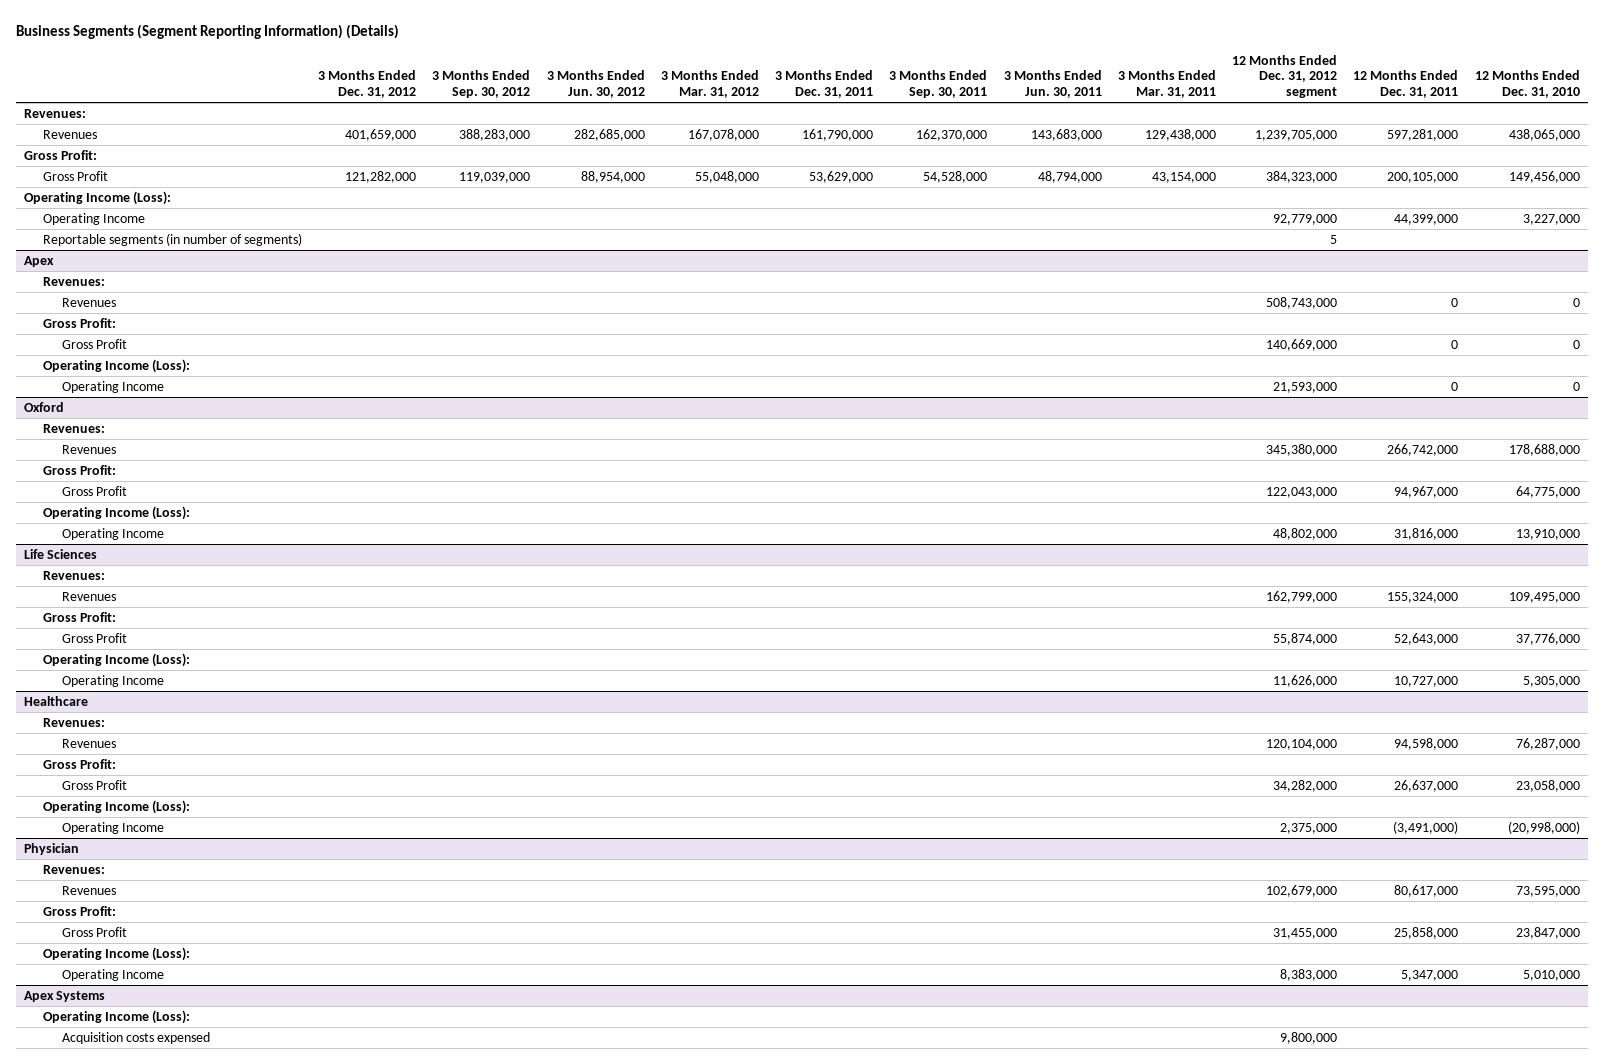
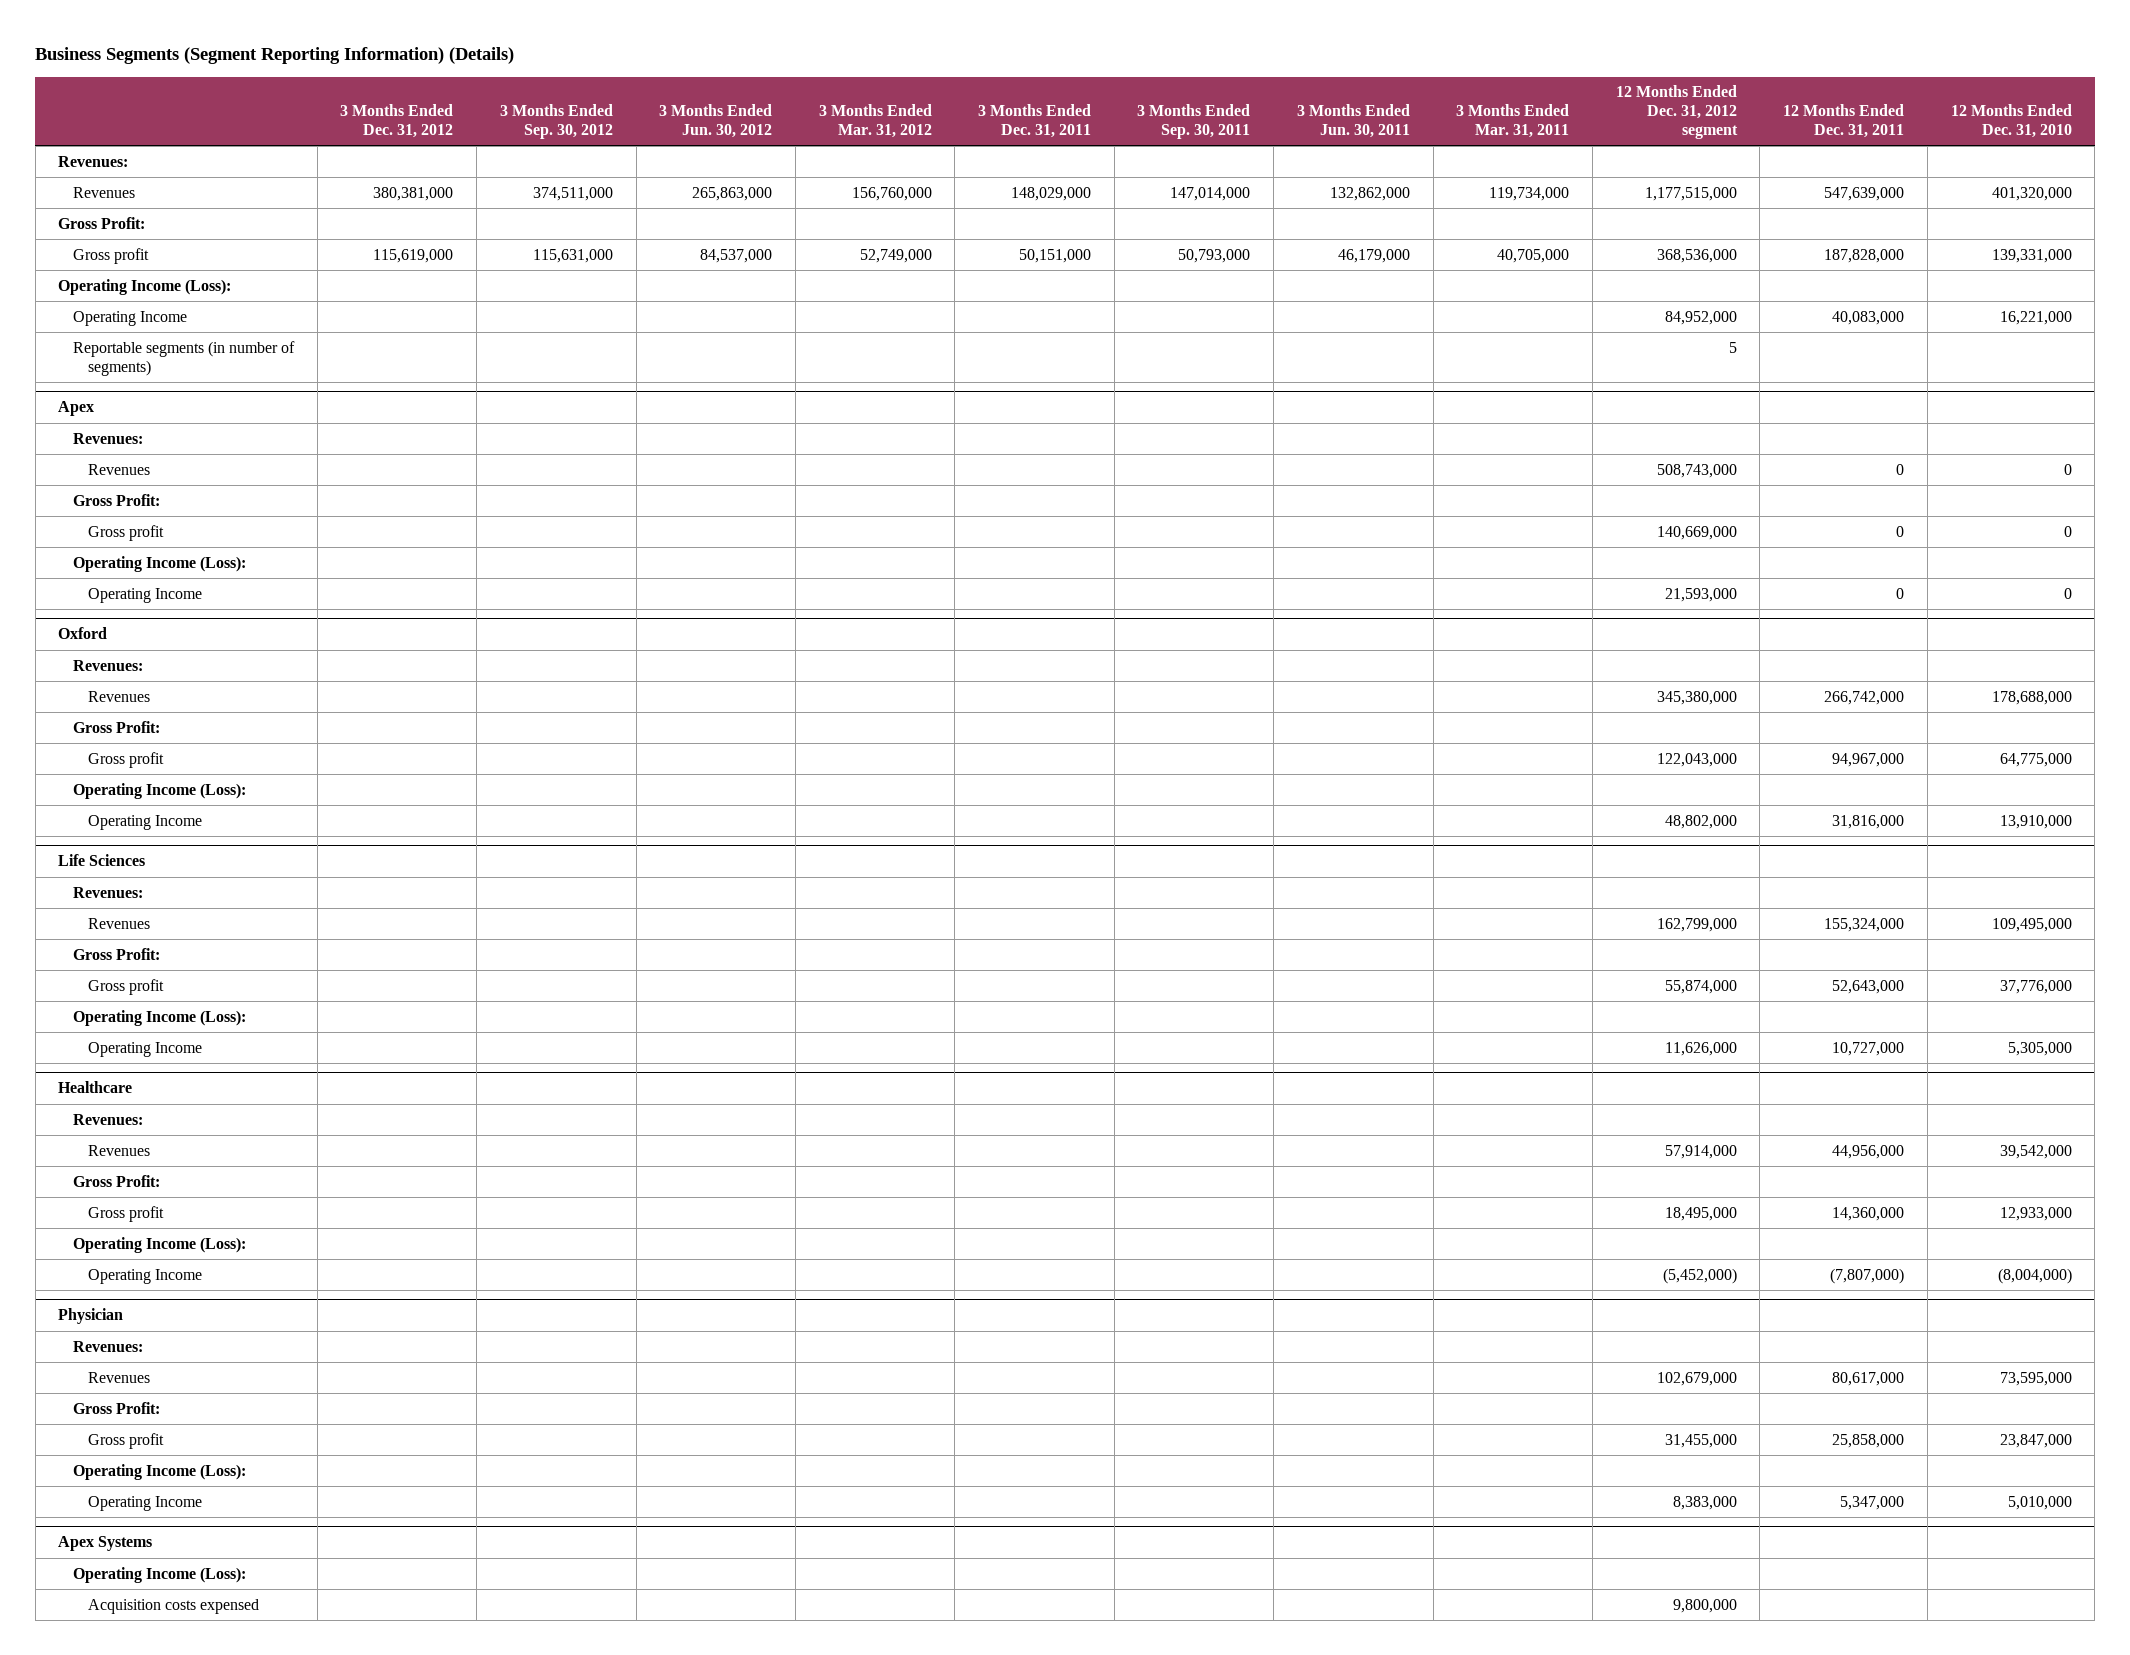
[345,129,417,142] 401,659,000 -> [373,186,454,201] 380,381,000
[459,129,531,142] 388,283,000 -> [532,186,613,201] 374,511,000
[573,129,645,142] 282,685,000 -> [692,186,773,201] 265,863,000
[687,129,759,142] 167,078,000 -> [851,186,932,201] 156,760,000
[802,129,874,142] 161,790,000 -> [1011,186,1092,201] 148,029,000
[916,129,988,142] 162,370,000 -> [1170,186,1251,201] 147,014,000
[1030,129,1102,142] 143,683,000 -> [1329,186,1410,201] 132,862,000
[1144,129,1216,142] 129,438,000 -> [1489,186,1570,201] 119,734,000
[1255,130,1338,142] 1,239,705,000 -> [1644,186,1737,201] 1,177,515,000
[1387,129,1459,142] 597,281,000 -> [1824,186,1905,201] 547,639,000
[1508,129,1580,142] 438,065,000 -> [1991,186,2072,201] 401,320,000
[42,171,108,182] Gross Profit -> [73,247,150,264] Gross profit
[345,171,417,184] 121,282,000 -> [373,248,454,263] 115,619,000
[459,172,531,184] 119,039,000 -> [532,248,613,263] 115,631,000
[580,171,645,184] 88,954,000 -> [700,248,773,263] 84,537,000
[694,171,759,184] 55,048,000 -> [859,248,932,263] 52,749,000
[809,171,874,184] 53,629,000 -> [1019,248,1092,263] 50,151,000
[923,171,988,184] 54,528,000 -> [1178,248,1251,263] 50,793,000
[1037,171,1102,184] 48,794,000 -> [1337,248,1410,263] 46,179,000
[1151,172,1216,184] 43,154,000 -> [1497,248,1570,263] 40,705,000
[1266,171,1338,184] 384,323,000 -> [1656,248,1737,263] 368,536,000
[1387,172,1459,184] 200,105,000 -> [1824,248,1905,263] 187,828,000
[1508,171,1580,184] 149,456,000 -> [1991,248,2072,263] 139,331,000
[1273,214,1338,226] 92,779,000 -> [1664,310,1737,325] 84,952,000
[1394,214,1459,226] 44,399,000 -> [1832,310,1905,325] 40,083,000
[1522,214,1580,226] 3,227,000 -> [1999,310,2072,325] 16,221,000
[61,339,127,350] Gross Profit -> [87,524,164,541] Gross profit
[61,486,127,497] Gross Profit -> [87,751,164,768] Gross profit
[61,633,127,644] Gross Profit -> [87,978,164,995] Gross profit
[1266,739,1338,751] 120,104,000 -> [1664,1144,1737,1159] 57,914,000
[1394,738,1459,751] 94,598,000 -> [1832,1144,1905,1159] 44,956,000
[1515,738,1580,751] 76,287,000 -> [1999,1144,2072,1159] 39,542,000
[61,780,127,791] Gross Profit -> [87,1205,164,1222] Gross profit
[1273,780,1338,793] 34,282,000 -> [1664,1206,1737,1221] 18,495,000
[1394,780,1459,793] 26,637,000 -> [1832,1206,1905,1221] 14,360,000
[1515,780,1580,793] 23,058,000 -> [1999,1206,2072,1221] 12,933,000
[1280,823,1338,835] 2,375,000 -> [1662,1267,1737,1284] (5,452,000)
[1393,821,1459,835] (3,491,000) -> [1830,1267,1905,1284] (7,807,000)
[1507,821,1580,835] (20,998,000) -> [1997,1267,2072,1284] (8,004,000)
[61,927,127,938] Gross Profit -> [87,1432,164,1449] Gross profit

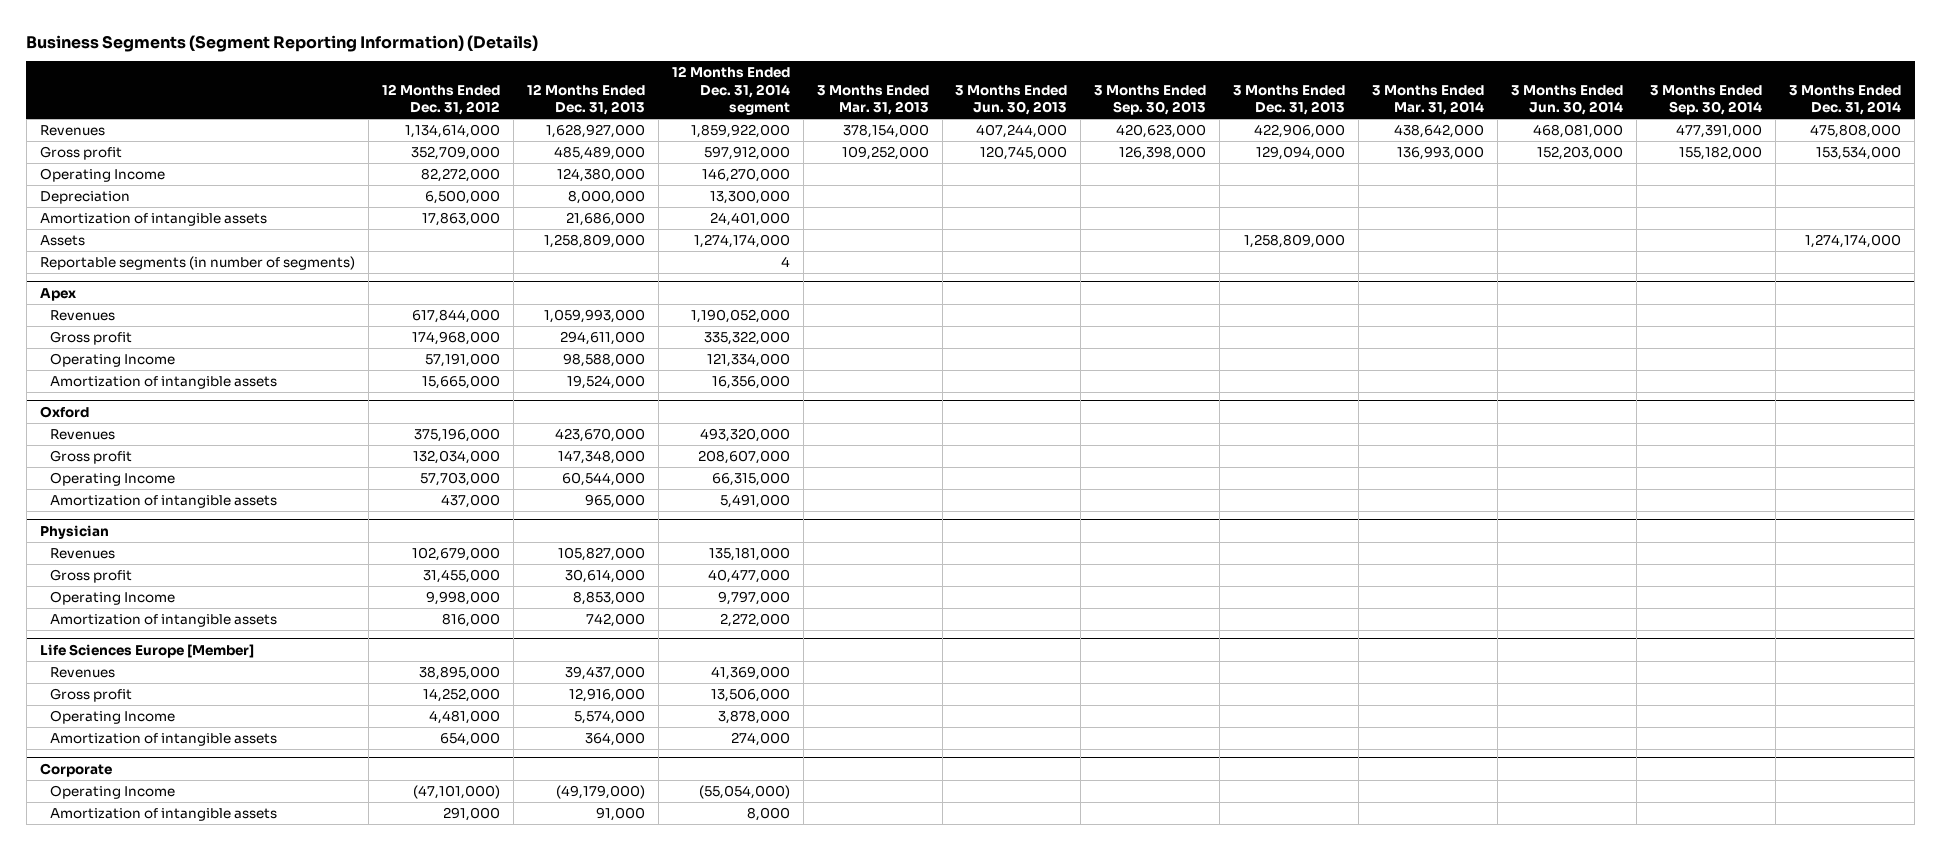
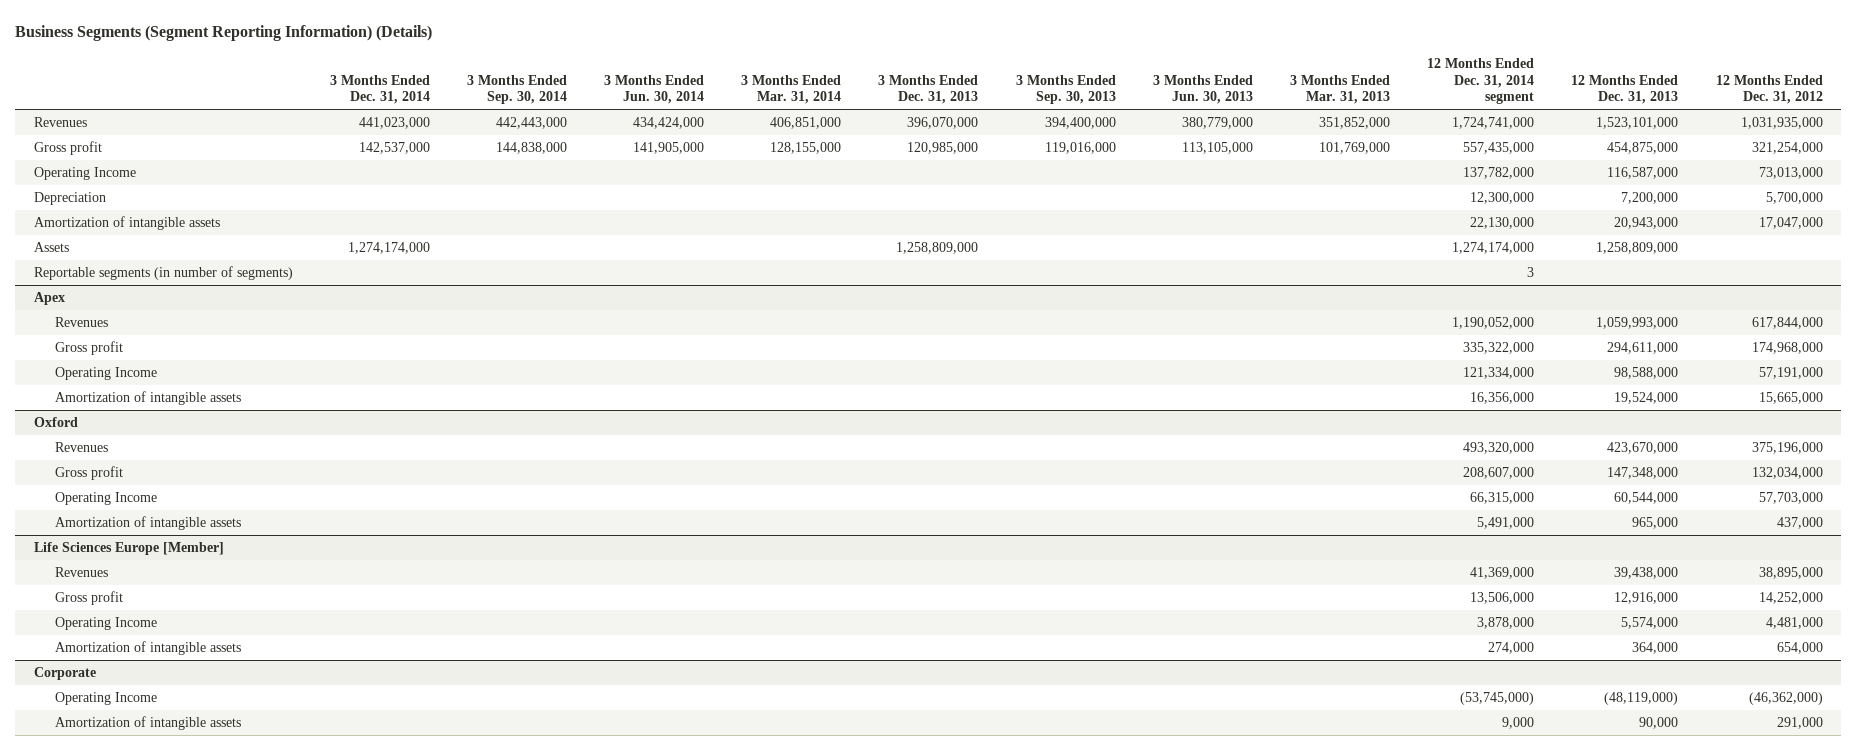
[404,124,500,139] 1,134,614,000 -> [1740,117,1823,130] 1,031,935,000
[545,124,645,139] 1,628,927,000 -> [1596,117,1679,130] 1,523,101,000
[690,124,790,139] 1,859,922,000 -> [1452,117,1535,130] 1,724,741,000
[842,124,929,139] 378,154,000 -> [1319,117,1391,130] 351,852,000
[976,124,1068,139] 407,244,000 -> [1181,117,1253,130] 380,779,000
[1116,124,1207,139] 420,623,000 -> [1044,117,1116,130] 394,400,000
[1254,124,1346,139] 422,906,000 -> [907,117,979,130] 396,070,000
[1394,124,1485,139] 438,642,000 -> [770,117,842,130] 406,851,000
[1533,124,1624,139] 468,081,000 -> [633,117,705,130] 434,424,000
[1676,124,1763,139] 477,391,000 -> [495,117,567,130] 442,443,000
[1810,124,1902,139] 475,808,000 -> [358,117,430,130] 441,023,000
[410,146,500,161] 352,709,000 -> [1751,142,1823,155] 321,254,000
[553,146,645,161] 485,489,000 -> [1607,142,1679,155] 454,875,000
[703,146,790,161] 597,912,000 -> [1463,142,1535,155] 557,435,000
[841,146,929,161] 109,252,000 -> [1319,142,1391,155] 101,769,000
[980,146,1068,161] 120,745,000 -> [1181,142,1253,155] 113,105,000
[1119,146,1207,161] 126,398,000 -> [1044,142,1116,155] 119,016,000
[1256,146,1346,161] 129,094,000 -> [907,142,979,155] 120,985,000
[1397,146,1485,161] 136,993,000 -> [770,142,842,155] 128,155,000
[1537,146,1624,161] 152,203,000 -> [633,142,705,155] 141,905,000
[1679,146,1763,161] 155,182,000 -> [495,142,567,155] 144,838,000
[1816,146,1902,161] 153,534,000 -> [358,142,430,155] 142,537,000
[420,168,500,183] 82,272,000 -> [1758,167,1823,180] 73,013,000
[556,168,645,183] 124,380,000 -> [1607,167,1679,180] 116,587,000
[701,168,790,183] 146,270,000 -> [1463,167,1535,180] 137,782,000
[424,190,500,205] 6,500,000 -> [1765,192,1823,205] 5,700,000
[567,190,645,205] 8,000,000 -> [1621,192,1679,205] 7,200,000
[709,190,790,205] 13,300,000 -> [1470,192,1535,205] 12,300,000
[421,212,500,227] 17,863,000 -> [1758,217,1823,230] 17,047,000
[565,212,645,227] 21,686,000 -> [1614,217,1679,230] 20,943,000
[709,212,790,227] 24,401,000 -> [1470,217,1535,230] 22,130,000
[780,256,790,268] 4 -> [1527,267,1535,278] 3
[39,524,109,539] Physician -> none
[50,548,116,560] Revenues -> none
[50,569,133,584] Gross profit -> none
[50,591,176,606] Operating Income -> none
[50,614,278,628] Amortization of intangible assets -> none
[564,666,645,681] 39,437,000 -> [1614,567,1679,580] 39,438,000
[412,785,500,800] (47,101,000) -> [1748,692,1823,706] (46,362,000)
[555,785,645,800] (49,179,000) -> [1604,692,1679,706] (48,119,000)
[698,785,790,800] (55,054,000) -> [1460,692,1535,706] (53,745,000)
[595,807,645,822] 91,000 -> [1639,717,1679,730] 90,000
[746,807,790,822] 8,000 -> [1502,717,1535,730] 9,000

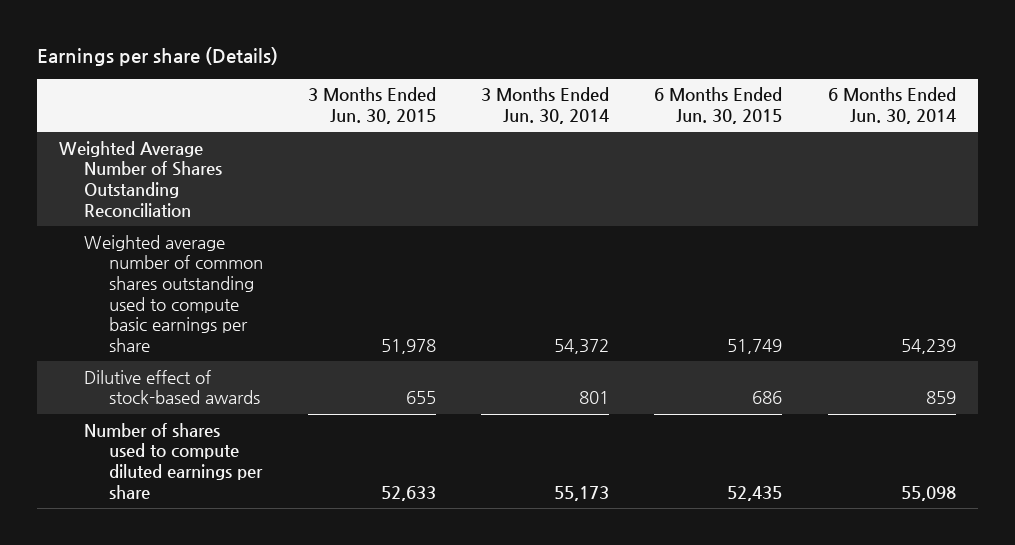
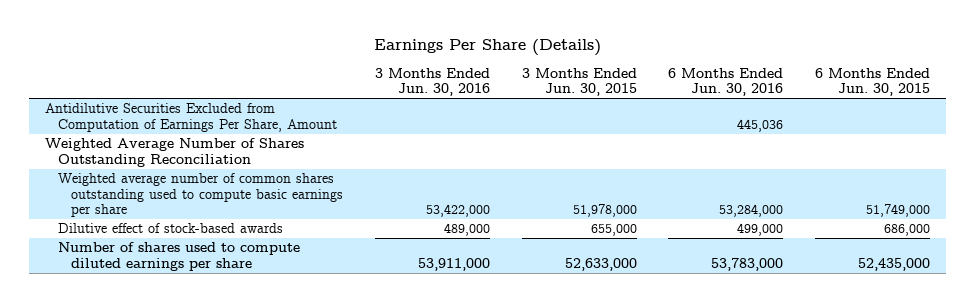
[36,47,278,67] Earnings per share (Details) -> [373,39,601,57] Earnings Per Share (Details)
[481,87,610,125] 3 Months Ended Jun. 30, 2014 -> none
[827,87,956,125] 6 Months Ended Jun. 30, 2014 -> none
none -> [375,68,491,97] 3 Months Ended Jun. 30, 2016
none -> [668,68,784,97] 6 Months Ended Jun. 30, 2016
none -> [45,103,338,132] Antidilutive Securities Excluded from Computation of Earnings Per Share, Amount
[381,339,437,355] 51,978 -> [572,204,637,218] 51,978,000
[727,339,783,355] 51,749 -> [866,204,931,218] 51,749,000
[406,391,437,405] 655 -> [590,224,637,237] 655,000
[752,391,783,405] 686 -> [884,224,931,237] 686,000
[381,485,437,501] 52,633 -> [564,257,637,271] 52,633,000
[727,485,783,501] 52,435 -> [858,257,931,271] 52,435,000

